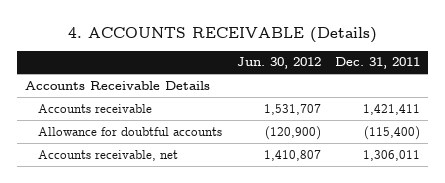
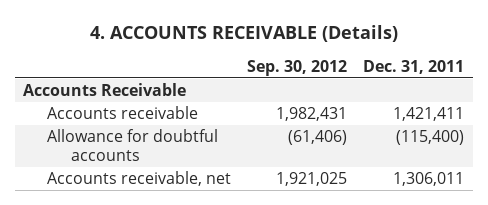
[236,57,321,70] Jun. 30, 2012 -> none
none -> [247,59,348,76] Sep. 30, 2012
[24,80,210,90] Accounts Receivable Details -> [23,83,187,97] Accounts Receivable

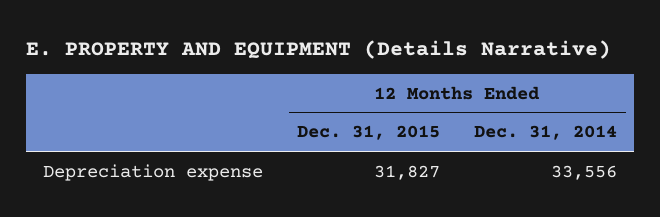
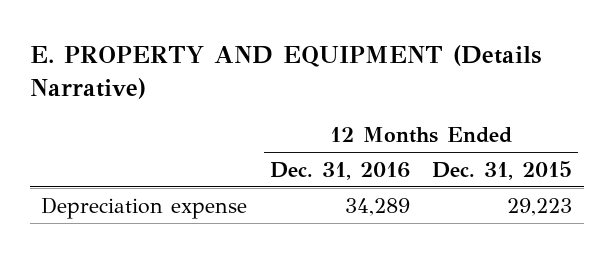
[474,125,618,141] Dec. 31, 2014 -> none
none -> [269,161,410,180] Dec. 31, 2016
[374,164,441,180] 31,827 -> [507,197,573,216] 29,223

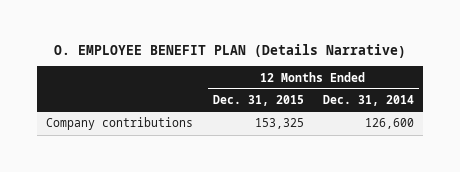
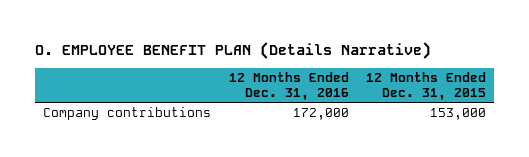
[322,95,414,107] Dec. 31, 2014 -> none
none -> [228,71,349,101] 12 Months Ended Dec. 31, 2016
[254,118,304,130] 153,325 -> [429,108,486,121] 153,000

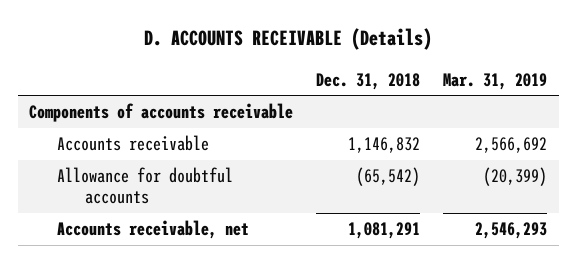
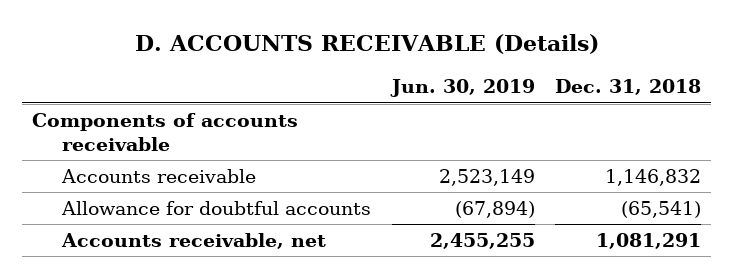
[443,72,548,90] Mar. 31, 2019 -> none
none -> [389,79,535,98] Jun. 30, 2019
[356,167,421,187] (65,542) -> [621,201,702,219] (65,541)

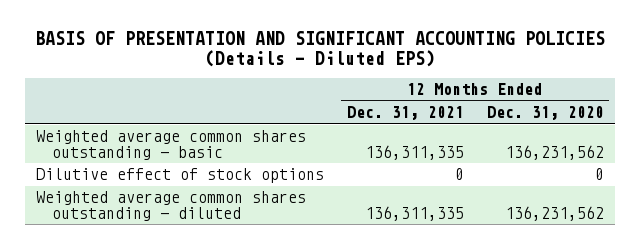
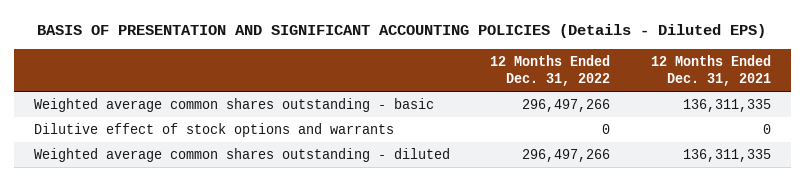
[486,105,604,120] Dec. 31, 2020 -> none
none -> [490,54,611,86] 12 Months Ended Dec. 31, 2022
[36,168,325,184] Dilutive effect of stock options -> [34,123,395,138] Dilutive effect of stock options and warrants

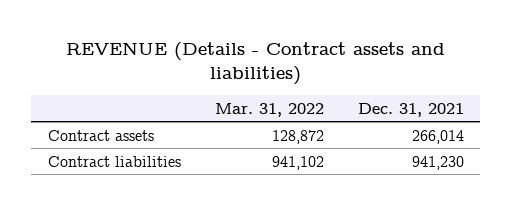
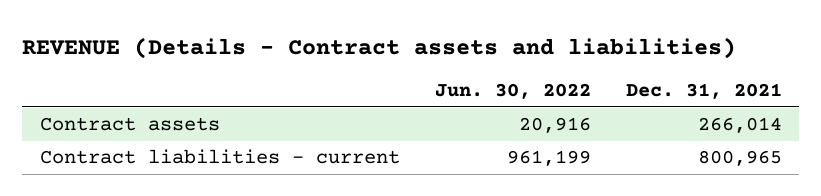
[214,102,324,117] Mar. 31, 2022 -> none
none -> [434,83,591,100] Jun. 30, 2022
[47,155,181,167] Contract liabilities -> [39,149,400,165] Contract liabilities - current
[411,155,464,170] 941,230 -> [697,150,782,167] 800,965

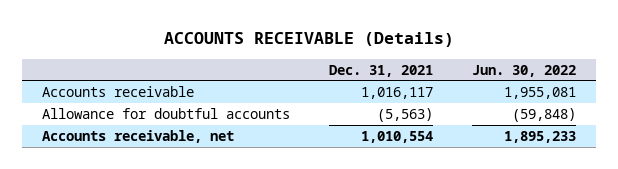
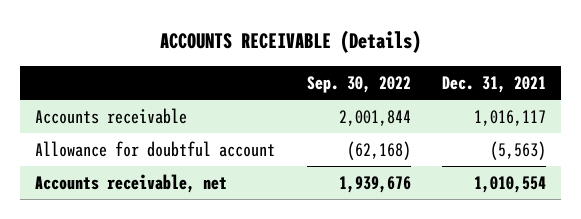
[472,64,577,77] Jun. 30, 2022 -> none
none -> [306,76,411,94] Sep. 30, 2022
[41,108,290,120] Allowance for doubtful accounts -> [35,140,276,157] Allowance for doubtful account

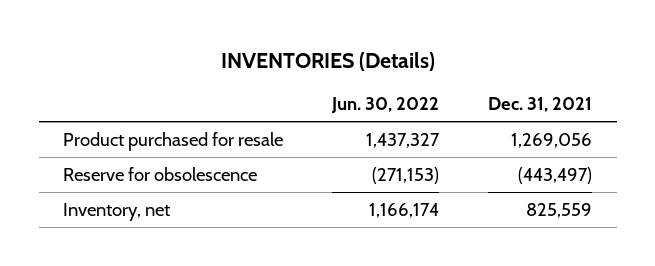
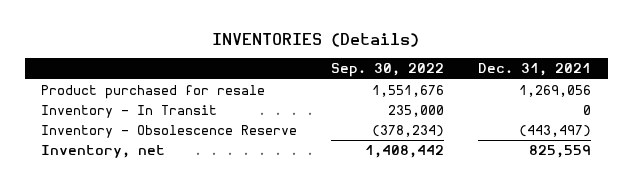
[331,97,440,114] Jun. 30, 2022 -> none
none -> [331,63,445,78] Sep. 30, 2022
none -> [41,105,218,119] Inventory - In Transit
[63,166,258,181] Reserve for obsolescence -> [41,125,298,139] Inventory - Obsolescence Reserve

